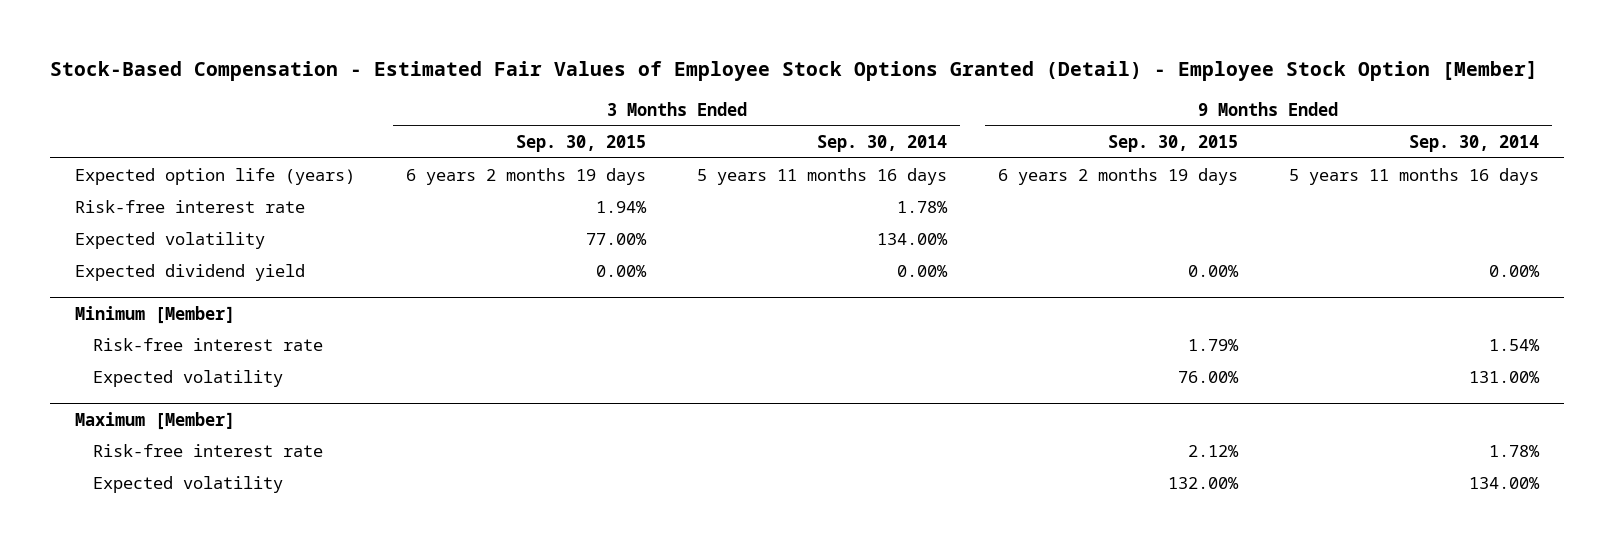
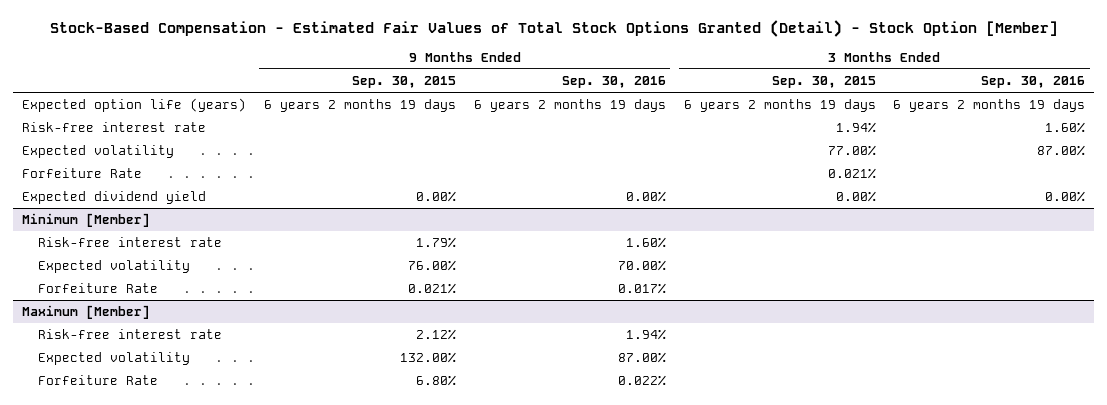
[49,61,1538,82] Stock-Based Compensation - Estimated Fair Values of Employee Stock Options Granted (Detail) - Employee Stock Option [Member] -> [49,19,1058,37] Stock-Based Compensation - Estimated Fair Values of Total Stock Options Granted (Detail) - Stock Option [Member]
[816,134,947,152] Sep. 30, 2014 -> none
[1408,134,1539,152] Sep. 30, 2014 -> none
none -> [561,76,666,89] Sep. 30, 2016
none -> [981,76,1086,89] Sep. 30, 2016
none -> [22,168,143,179] Forfeiture Rate
none -> [37,283,158,294] Forfeiture Rate
none -> [37,375,158,386] Forfeiture Rate

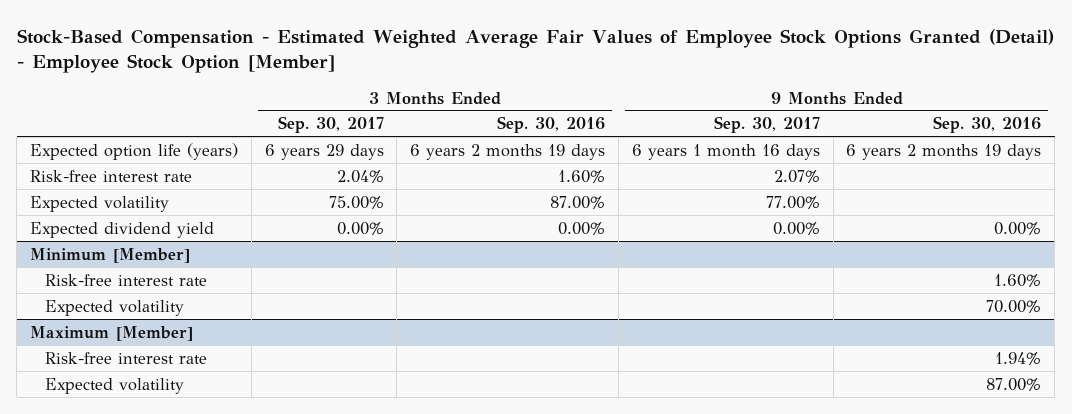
[49,19,1058,37] Stock-Based Compensation - Estimated Fair Values of Total Stock Options Granted (Detail) - Stock Option [Member] -> [16,28,1054,74] Stock-Based Compensation - Estimated Weighted Average Fair Values of Employee Stock Options Granted (Detail) - Employee Stock Option [Member]
[351,76,456,89] Sep. 30, 2015 -> none
[771,76,876,89] Sep. 30, 2015 -> none
none -> [277,116,384,134] Sep. 30, 2017
none -> [713,116,820,134] Sep. 30, 2017
[22,168,143,179] Forfeiture Rate -> none
[37,283,158,294] Forfeiture Rate -> none
[37,375,158,386] Forfeiture Rate -> none

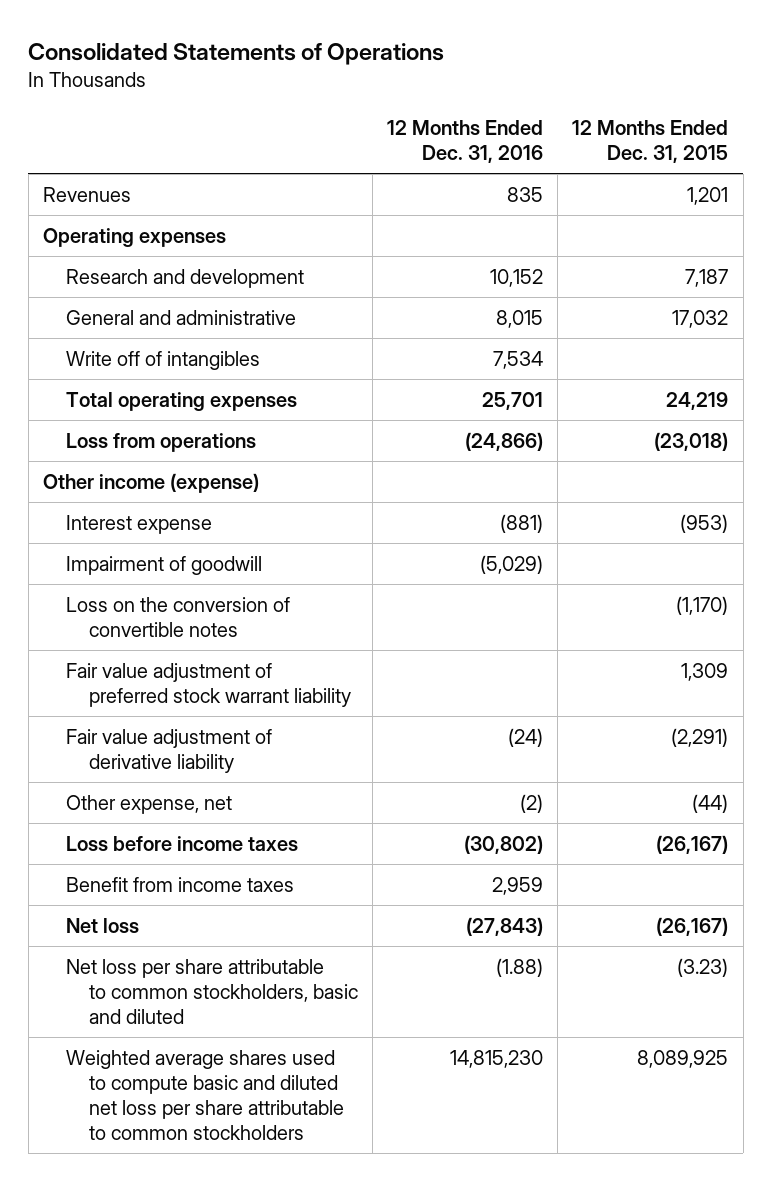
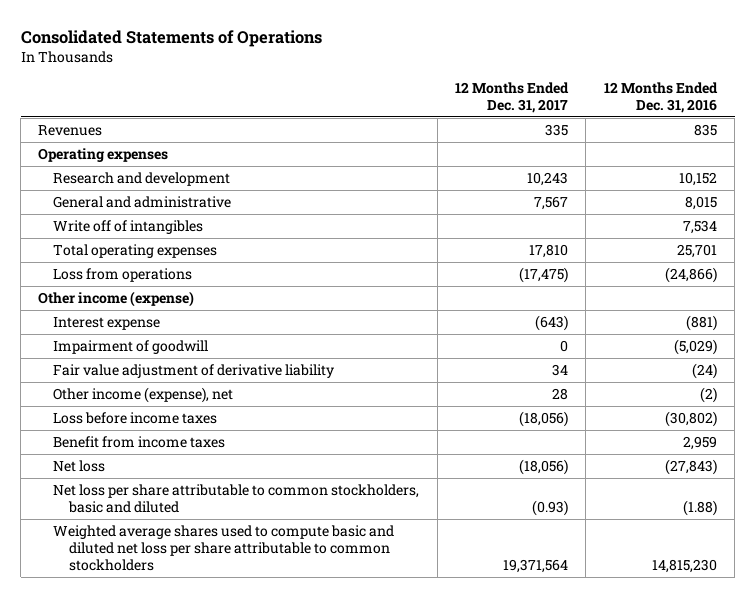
[572,119,729,164] 12 Months Ended Dec. 31, 2015 -> none
none -> [455,81,570,113] 12 Months Ended Dec. 31, 2017
[65,596,290,637] Loss on the conversion of convertible notes -> none
[65,662,351,707] Fair value adjustment of preferred stock warrant liability -> none
[65,794,232,814] Other expense, net -> [53,387,234,404] Other income (expense), net

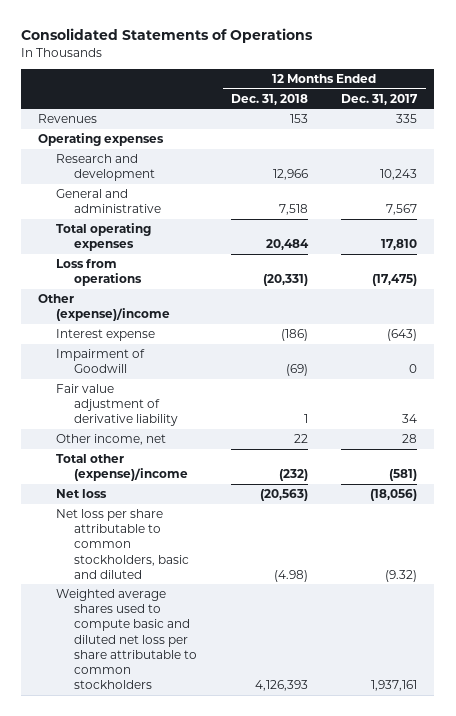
[603,81,718,113] 12 Months Ended Dec. 31, 2016 -> none
none -> [230,93,308,105] Dec. 31, 2018
[53,220,204,235] Write off of intangibles -> none
[38,291,195,308] Other income (expense) -> [38,294,171,322] Other (expense)/income
[53,340,209,355] Impairment of goodwill -> [56,349,146,374] Impairment of Goodwill
[53,412,218,425] Loss before income taxes -> none
[53,436,226,449] Benefit from income taxes -> none
[53,387,234,404] Other income (expense), net -> [56,434,167,446] Other income, net
none -> [56,454,189,482] Total other (expense)/income
[532,500,569,517] (0.93) -> [385,569,418,582] (9.32)
[503,559,569,574] 19,371,564 -> [371,679,418,691] 1,937,161

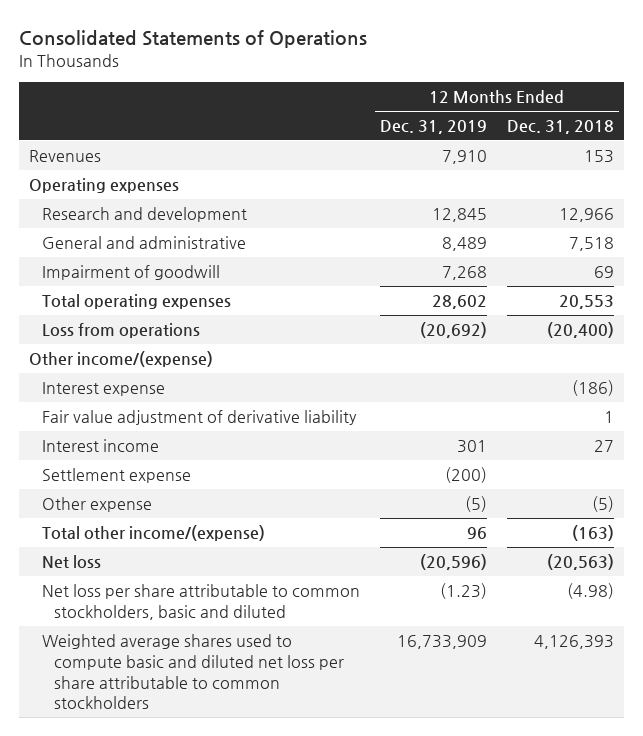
[341,93,419,105] Dec. 31, 2017 -> none
none -> [379,120,487,135] Dec. 31, 2019
none -> [41,265,220,281] Impairment of goodwill
[265,239,309,251] 20,484 -> [559,295,615,310] 20,553
[262,274,308,287] (20,331) -> [547,322,615,339] (20,400)
[38,294,171,322] Other (expense)/income -> [29,351,214,368] Other income/(expense)
[56,349,146,374] Impairment of Goodwill -> none
none -> [41,439,159,453] Interest income
none -> [41,468,191,484] Settlement expense
[56,434,167,446] Other income, net -> [41,497,152,513] Other expense
[293,434,308,444] 22 -> [592,496,615,513] (5)
[56,454,189,482] Total other (expense)/income -> [41,525,265,542] Total other income/(expense)
[278,469,308,482] (232) -> [572,525,615,542] (163)

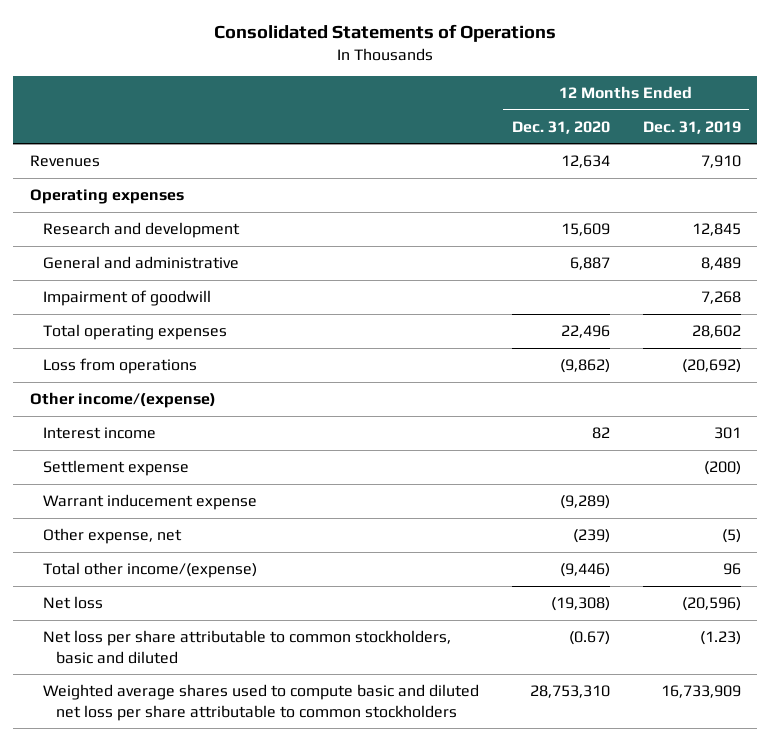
[507,120,615,135] Dec. 31, 2018 -> none
none -> [511,120,610,134] Dec. 31, 2020
[41,382,165,397] Interest expense -> none
[41,410,357,426] Fair value adjustment of derivative liability -> none
none -> [42,494,257,511] Warrant inducement expense
[41,497,152,513] Other expense -> [42,528,182,545] Other expense, net

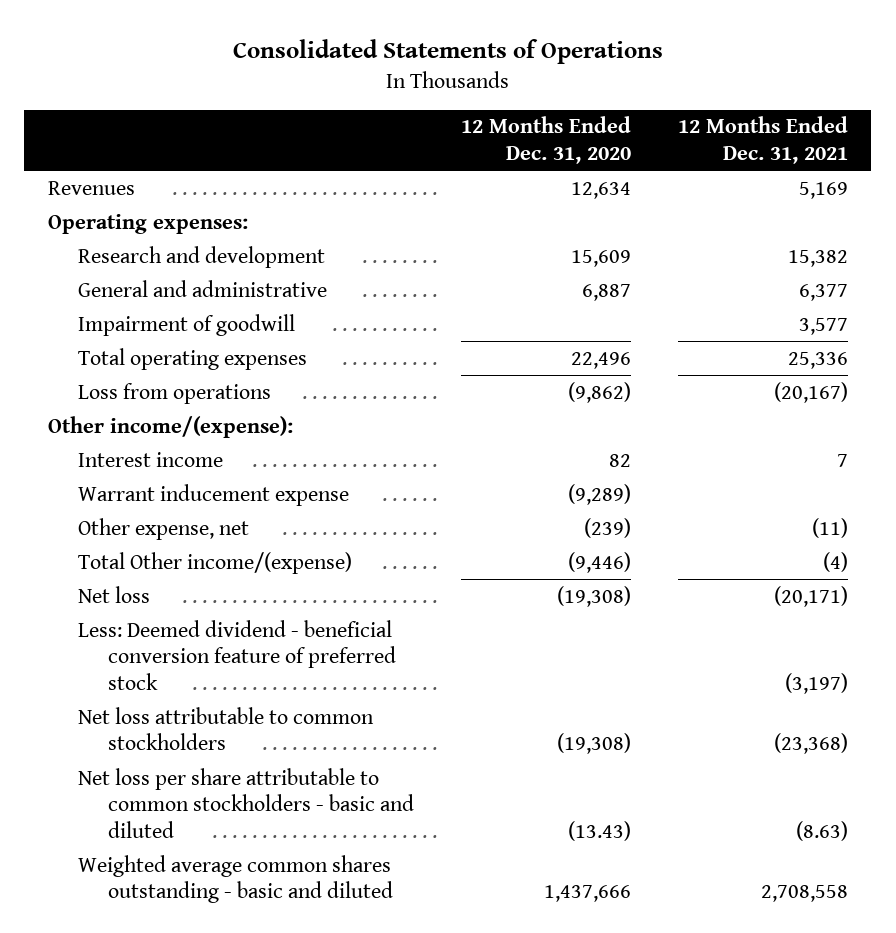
[642,120,741,134] Dec. 31, 2019 -> none
none -> [677,116,848,165] 12 Months Ended Dec. 31, 2021
[29,189,184,205] Operating expenses -> [47,213,248,234] Operating expenses:
[29,392,216,409] Other income/(expense) -> [47,415,293,438] Other income/(expense):
[42,460,189,477] Settlement expense -> none
[42,562,257,579] Total other income/(expense) -> [77,551,352,574] Total Other income/(expense)
none -> [77,619,396,691] Less: Deemed dividend - beneficial conversion feature of preferred stock
none -> [77,706,374,751] Net loss attributable to common stockholders
[42,630,451,664] Net loss per share attributable to common stockholders, basic and diluted -> [77,767,414,839] Net loss per share attributable to common stockholders - basic and diluted
[568,631,610,646] (0.67) -> [567,821,631,842] (13.43)
[42,684,479,721] Weighted average shares used to compute basic and diluted net loss per share attributable to common stockholders -> [77,854,393,904] Weighted average common shares outstanding - basic and diluted
[529,685,610,699] 28,753,310 -> [543,885,631,903] 1,437,666

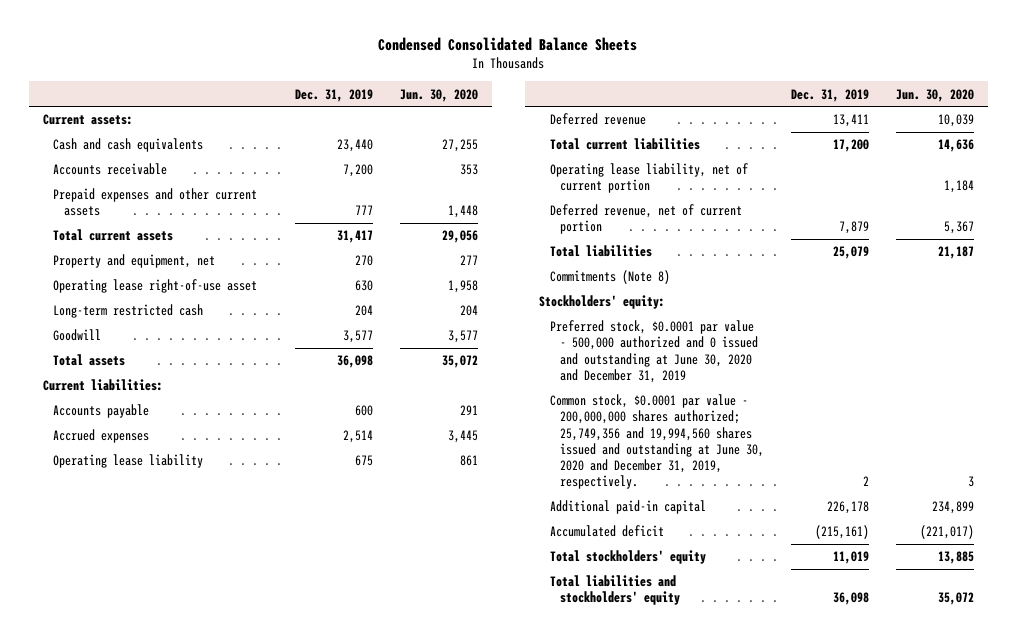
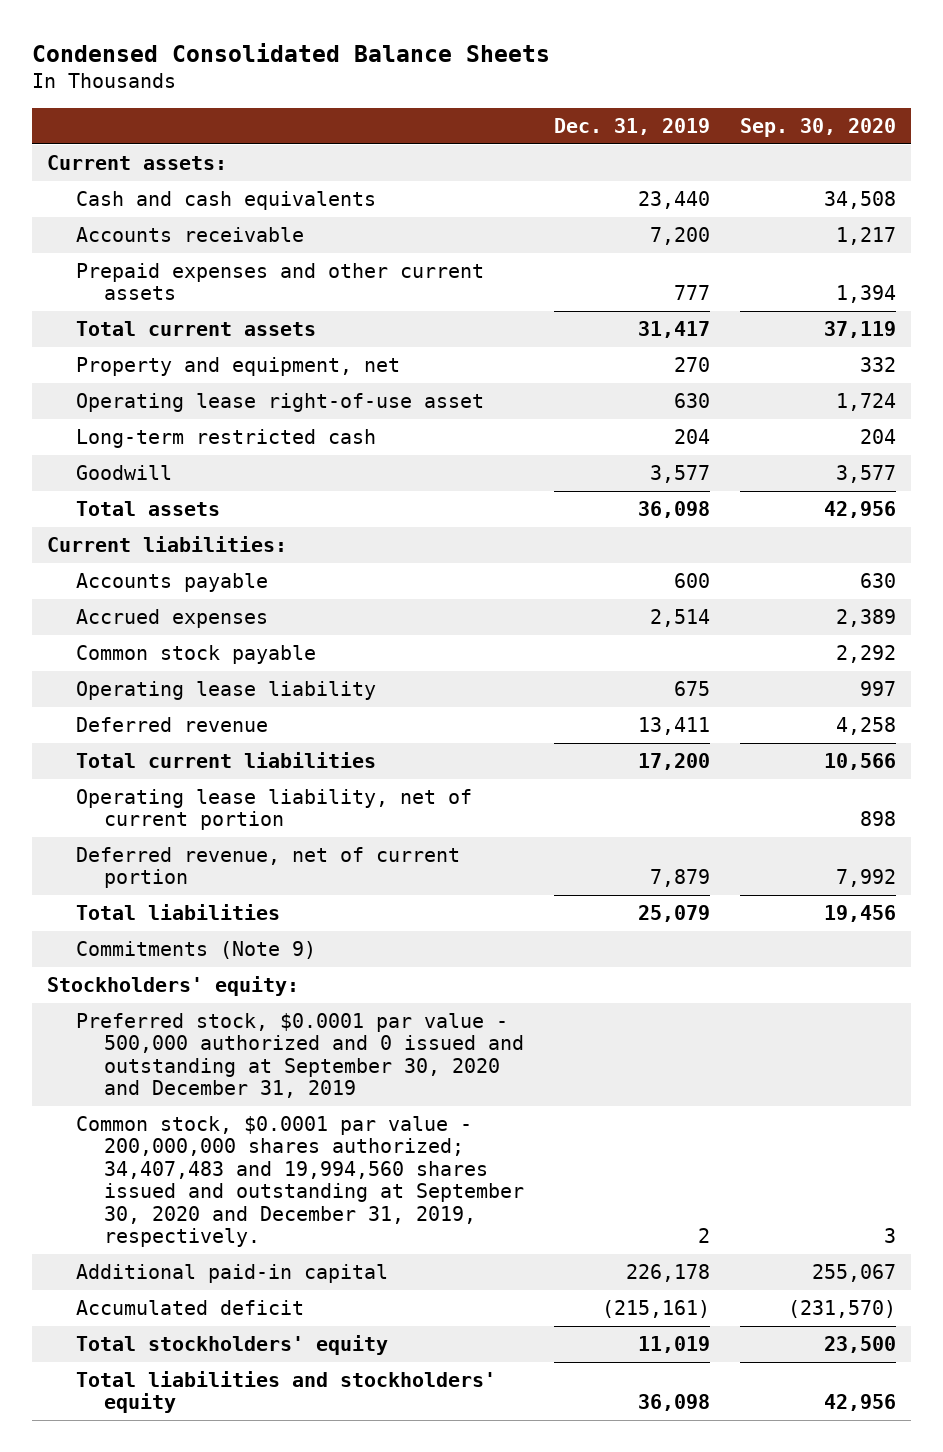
[400,88,479,102] Jun. 30, 2020 -> none
none -> [740,117,897,137] Sep. 30, 2020
none -> [75,645,316,665] Common stock payable
[549,270,670,285] Commitments (Note 8) -> [75,941,316,960] Commitments (Note 9)
[549,320,759,383] Preferred stock, $0.0001 par value - 500,000 authorized and 0 issued and outstanding at June 30, 2020 and December 31, 2019 -> [75,1013,525,1099] Preferred stock, $0.0001 par value - 500,000 authorized and 0 issued and outstanding at September 30, 2020 and December 31, 2019
[549,394,765,490] Common stock, $0.0001 par value - 200,000,000 shares authorized; 25,749,356 and 19,994,560 shares issued and outstanding at June 30, 2020 and December 31, 2019, respectively. -> [75,1116,525,1248] Common stock, $0.0001 par value - 200,000,000 shares authorized; 34,407,483 and 19,994,560 shares issued and outstanding at September 30, 2020 and December 31, 2019, respectively.

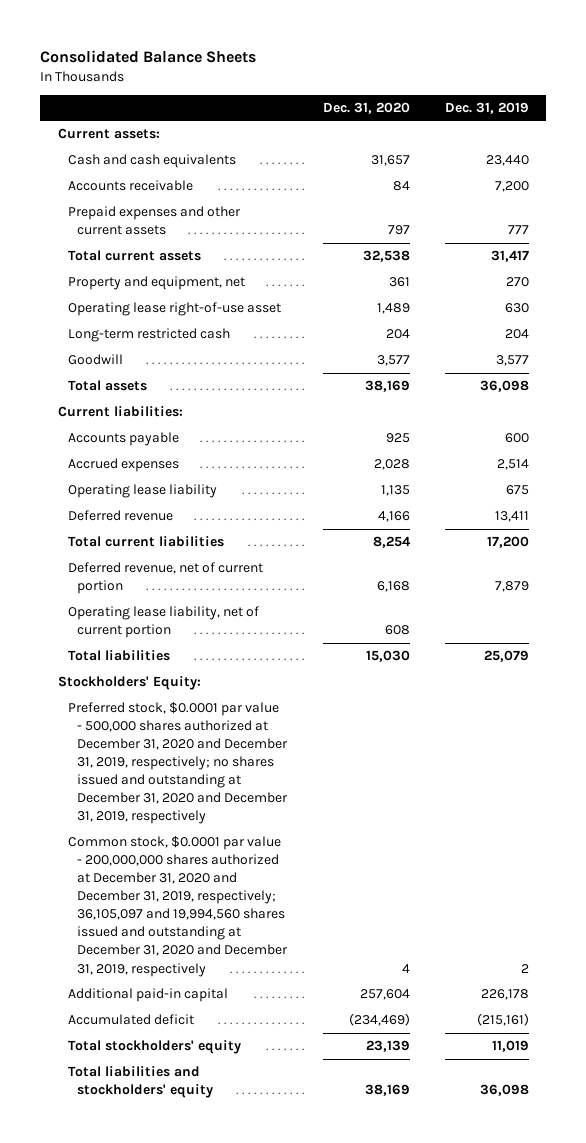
[31,43,550,63] Condensed Consolidated Balance Sheets -> [40,49,257,63] Consolidated Balance Sheets
[740,117,897,137] Sep. 30, 2020 -> none
none -> [322,101,410,114] Dec. 31, 2020
[75,645,316,665] Common stock payable -> none
[75,789,472,831] Operating lease liability, net of current portion -> [67,606,259,639] Operating lease liability, net of current portion
[75,941,316,960] Commitments (Note 9) -> none
[46,976,299,997] Stockholders' equity: -> [57,676,201,691] Stockholders' Equity:
[75,1013,525,1099] Preferred stock, $0.0001 par value - 500,000 authorized and 0 issued and outstanding at September 30, 2020 and December 31, 2019 -> [67,702,289,825] Preferred stock, $0.0001 par value - 500,000 shares authorized at December 31, 2020 and December 31, 2019, respectively; no shares issued and outstanding at December 31, 2020 and December 31, 2019, respectively
[75,1116,525,1248] Common stock, $0.0001 par value - 200,000,000 shares authorized; 34,407,483 and 19,994,560 shares issued and outstanding at September 30, 2020 and December 31, 2019, respectively. -> [67,836,289,977] Common stock, $0.0001 par value - 200,000,000 shares authorized at December 31, 2020 and December 31, 2019, respectively; 36,105,097 and 19,994,560 shares issued and outstanding at December 31, 2020 and December 31, 2019, respectively

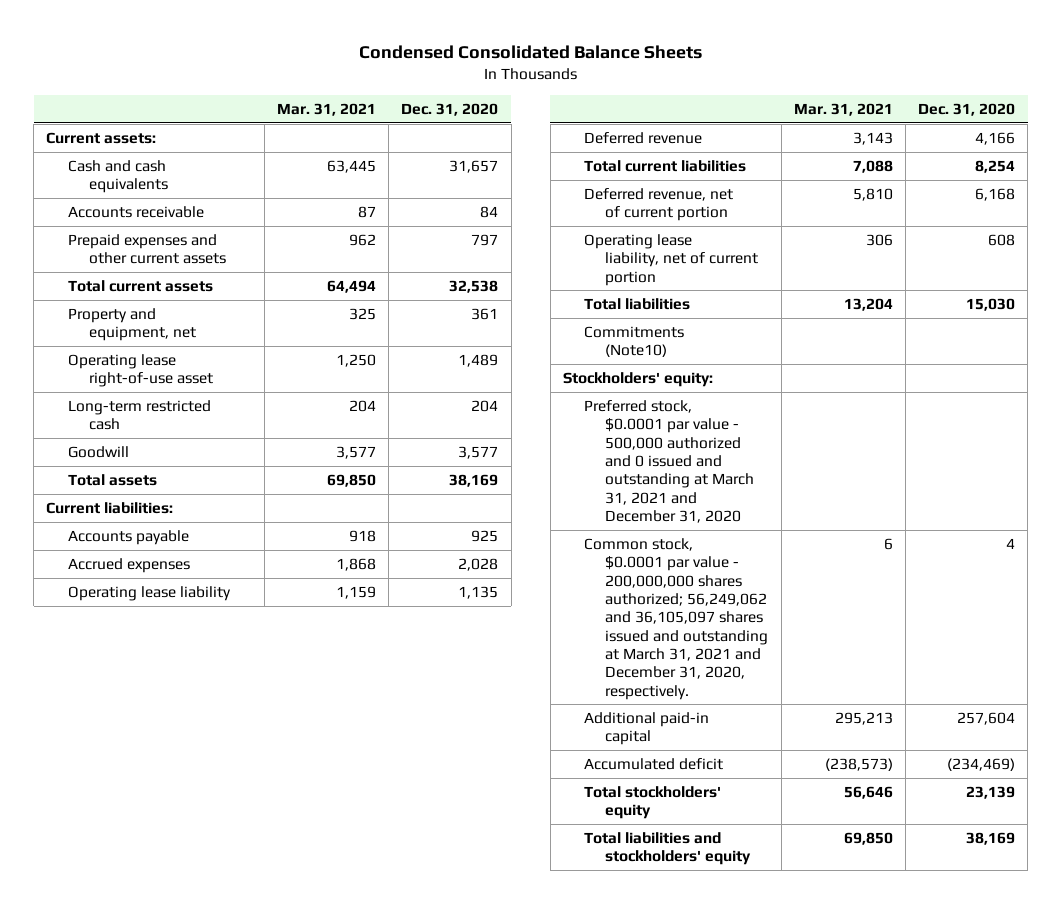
[40,49,257,63] Consolidated Balance Sheets -> [358,45,702,60] Condensed Consolidated Balance Sheets
[444,101,529,114] Dec. 31, 2019 -> none
none -> [277,102,377,116] Mar. 31, 2021
none -> [584,325,685,358] Commitments (Note10)
[57,676,201,691] Stockholders' Equity: -> [563,371,714,387] Stockholders' equity:
[67,702,289,825] Preferred stock, $0.0001 par value - 500,000 shares authorized at December 31, 2020 and December 31, 2019, respectively; no shares issued and outstanding at December 31, 2020 and December 31, 2019, respectively -> [584,399,755,524] Preferred stock, $0.0001 par value - 500,000 authorized and 0 issued and outstanding at March 31, 2021 and December 31, 2020
[67,836,289,977] Common stock, $0.0001 par value - 200,000,000 shares authorized at December 31, 2020 and December 31, 2019, respectively; 36,105,097 and 19,994,560 shares issued and outstanding at December 31, 2020 and December 31, 2019, respectively -> [584,537,769,700] Common stock, $0.0001 par value - 200,000,000 shares authorized; 56,249,062 and 36,105,097 shares issued and outstanding at March 31, 2021 and December 31, 2020, respectively.

